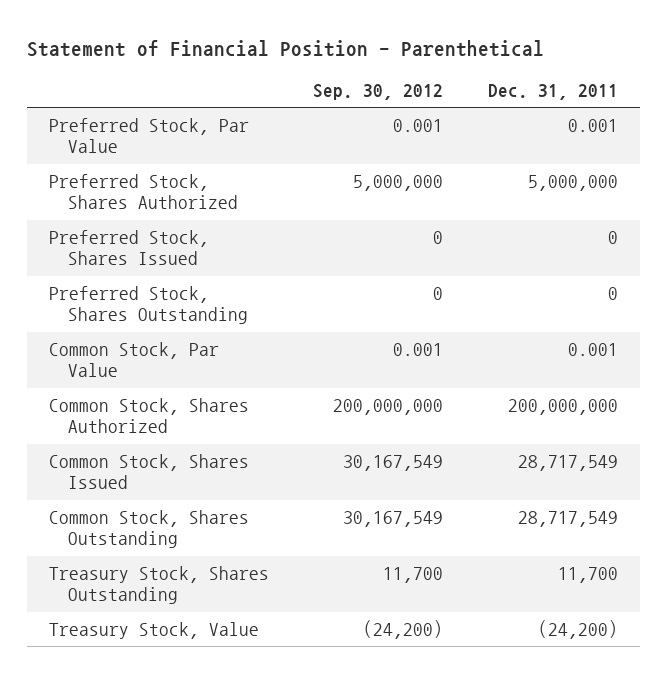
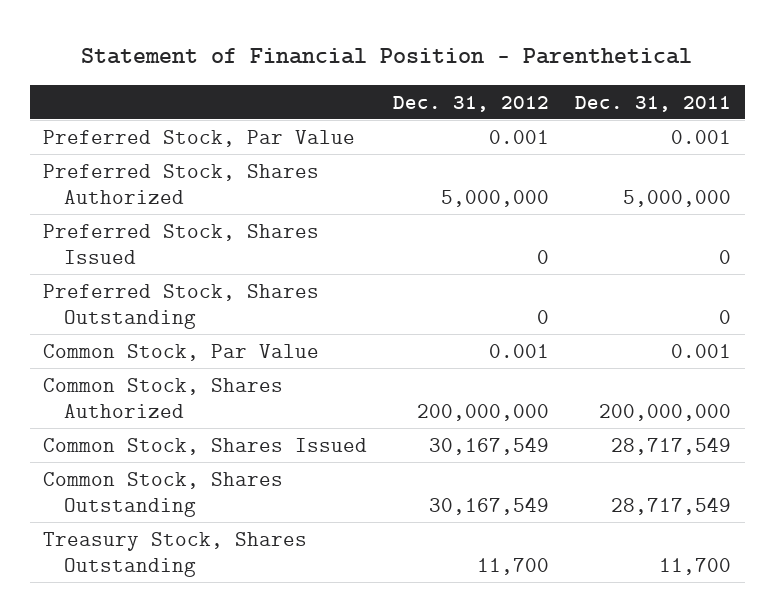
[313,84,444,101] Sep. 30, 2012 -> none
none -> [393,95,550,112] Dec. 31, 2012
[48,621,259,639] Treasury Stock, Value -> none

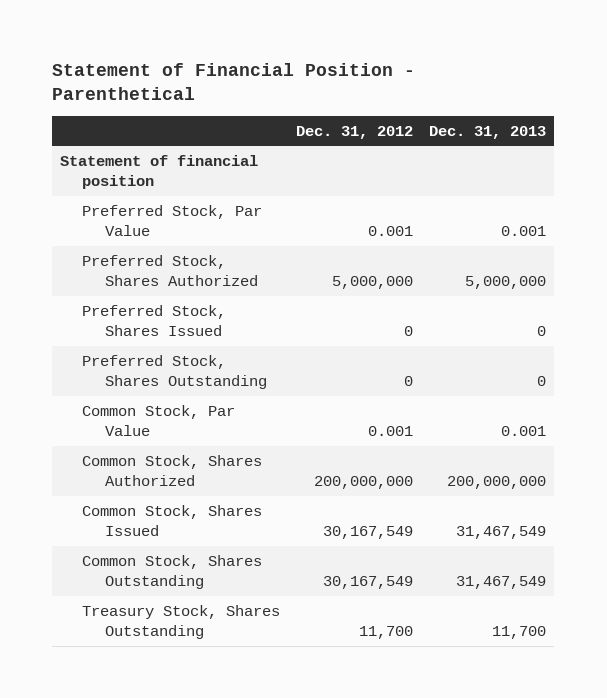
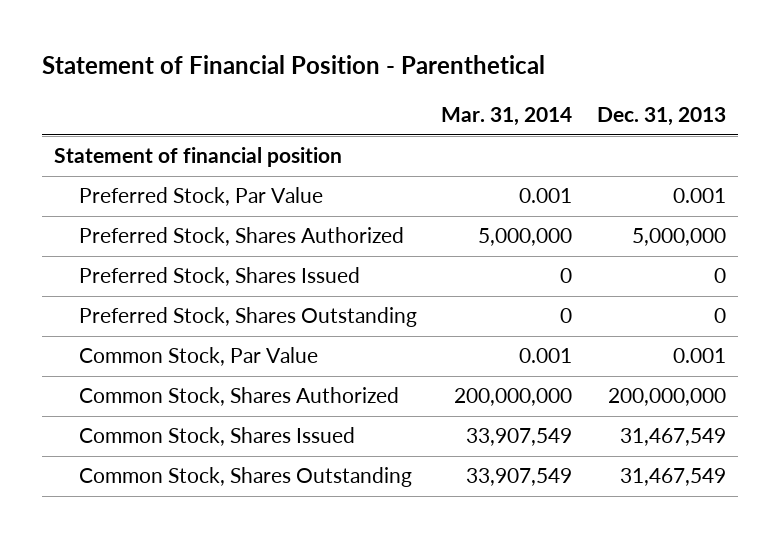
[296,125,414,139] Dec. 31, 2012 -> none
none -> [441,106,573,126] Mar. 31, 2014
[82,605,281,640] Treasury Stock, Shares Outstanding -> none

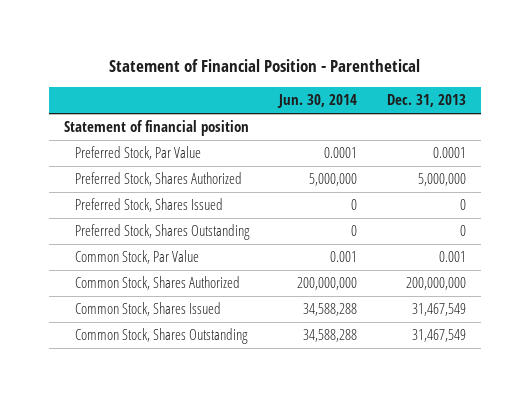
[441,106,573,126] Mar. 31, 2014 -> none
none -> [277,94,358,109] Jun. 30, 2014
[672,188,726,204] 0.001 -> [432,147,466,159] 0.0001

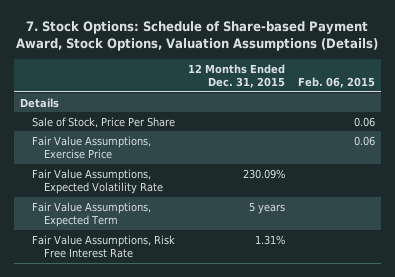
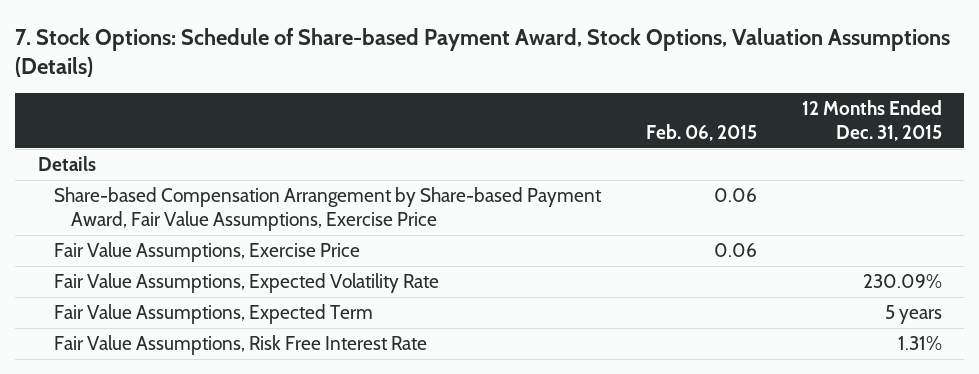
[31,116,175,128] Sale of Stock, Price Per Share -> none
none -> [54,187,603,232] Share-based Compensation Arrangement by Share-based Payment Award, Fair Value Assumptions, Exercise Price

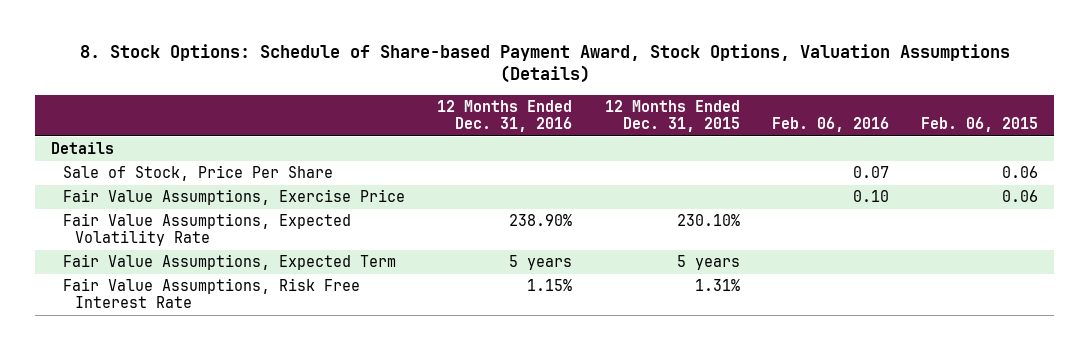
[15,27,951,78] 7. Stock Options: Schedule of Share-based Payment Award, Stock Options, Valuation Assumptions (Details) -> [79,43,1010,84] 8. Stock Options: Schedule of Share-based Payment Award, Stock Options, Valuation Assumptions (Details)
none -> [437,99,573,132] 12 Months Ended Dec. 31, 2016
none -> [771,116,889,132] Feb. 06, 2016
[54,187,603,232] Share-based Compensation Arrangement by Share-based Payment Award, Fair Value Assumptions, Exercise Price -> none
none -> [63,165,334,182] Sale of Stock, Price Per Share
[862,274,942,289] 230.09% -> [676,214,740,227] 230.10%

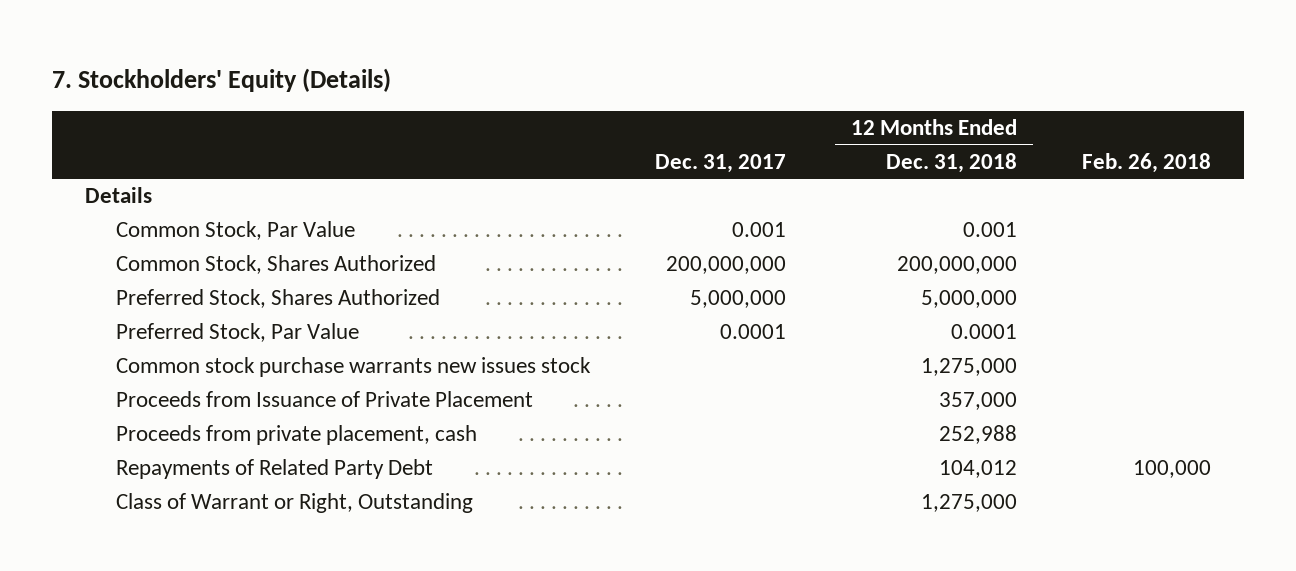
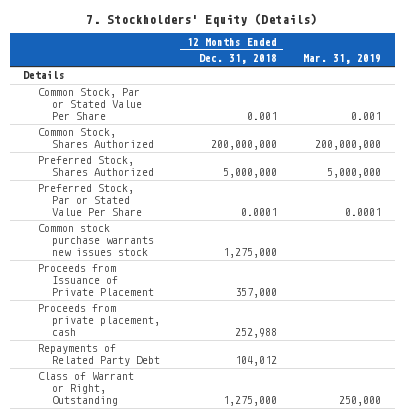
[655,153,787,173] Dec. 31, 2017 -> none
[1082,152,1212,173] Feb. 26, 2018 -> none
none -> [303,54,382,65] Mar. 31, 2019
[116,221,356,241] Common Stock, Par Value -> [37,88,142,120] Common Stock, Par or Stated Value Per Share
[116,323,360,343] Preferred Stock, Par Value -> [37,184,142,216] Preferred Stock, Par or Stated Value Per Share

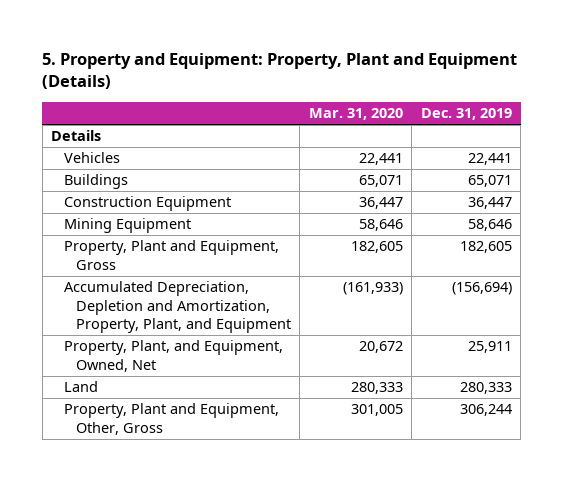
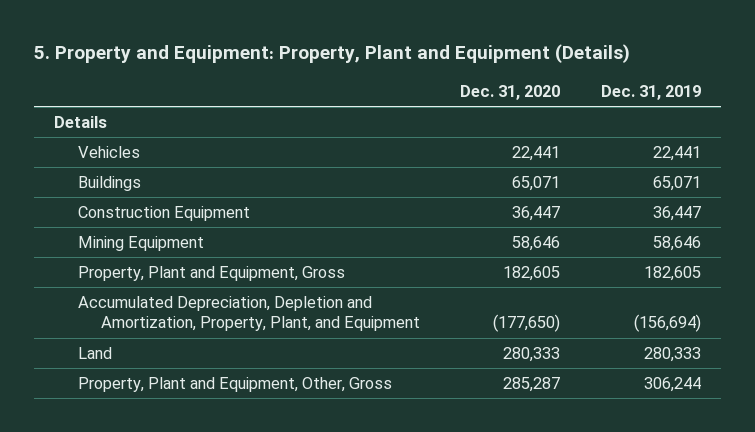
[308,108,403,121] Mar. 31, 2020 -> none
none -> [460,84,561,100] Dec. 31, 2020
[63,340,283,372] Property, Plant, and Equipment, Owned, Net -> none

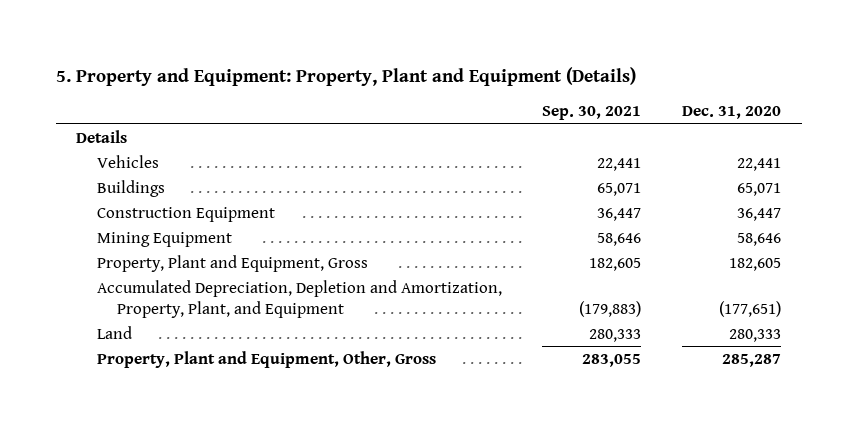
[600,84,701,100] Dec. 31, 2019 -> none
none -> [542,106,642,121] Sep. 30, 2021
[493,314,561,333] (177,650) -> [719,300,782,317] (177,651)

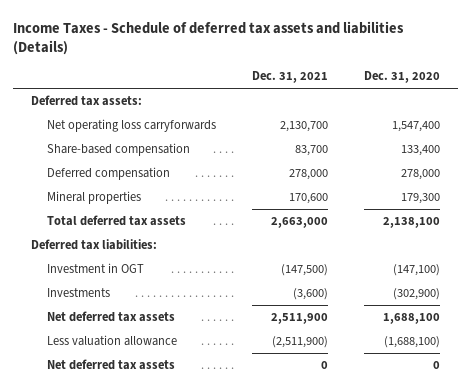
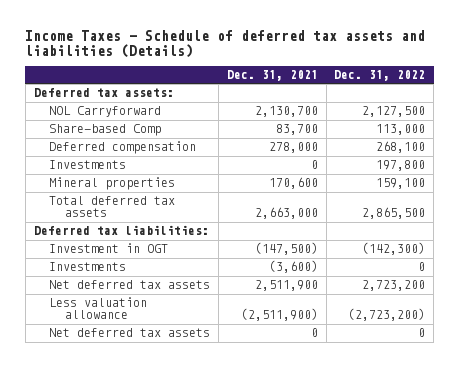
[363,71,440,84] Dec. 31, 2020 -> none
none -> [334,69,426,81] Dec. 31, 2022
[47,119,217,133] Net operating loss carryforwards -> [49,106,162,118] NOL Carryforward
[47,143,191,157] Share-based compensation -> [49,124,162,137] Share-based Comp
none -> [49,160,127,170] Investments

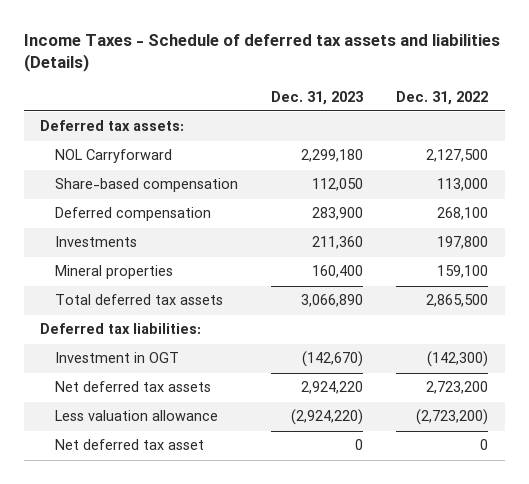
[226,69,318,81] Dec. 31, 2021 -> none
none -> [271,90,364,105] Dec. 31, 2023
[49,124,162,137] Share-based Comp -> [54,178,238,193] Share-based compensation
[49,262,127,272] Investments -> none
[49,328,211,338] Net deferred tax assets -> [54,439,204,451] Net deferred tax asset

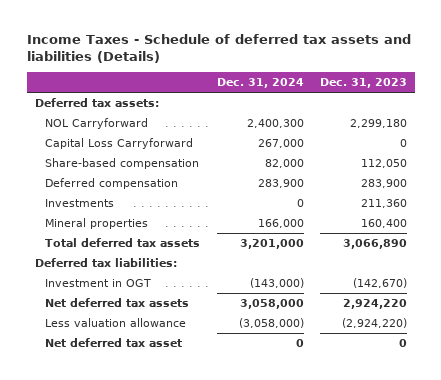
[396,90,489,105] Dec. 31, 2022 -> none
none -> [216,78,304,89] Dec. 31, 2024
none -> [45,137,194,149] Capital Loss Carryforward

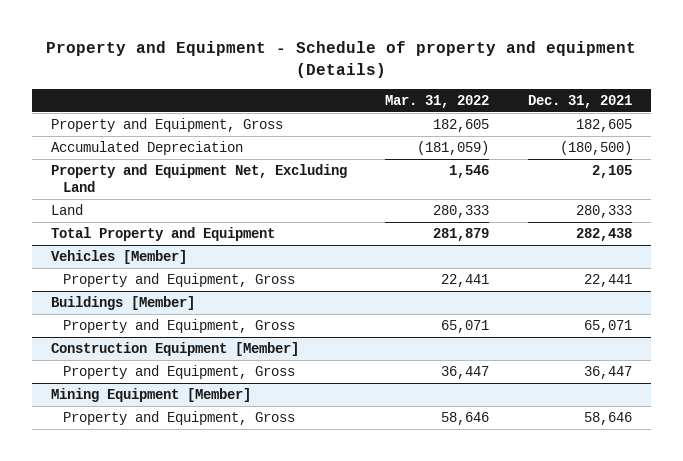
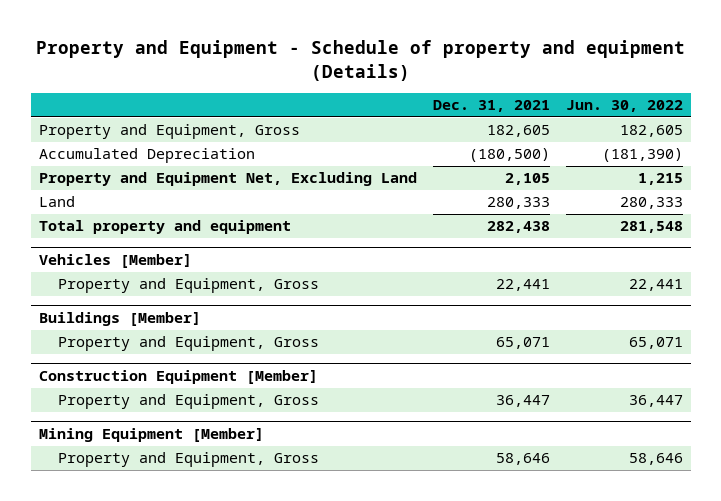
[385,95,490,109] Mar. 31, 2022 -> none
none -> [565,100,683,113] Jun. 30, 2022
[51,227,276,242] Total Property and Equipment -> [38,220,291,235] Total property and equipment

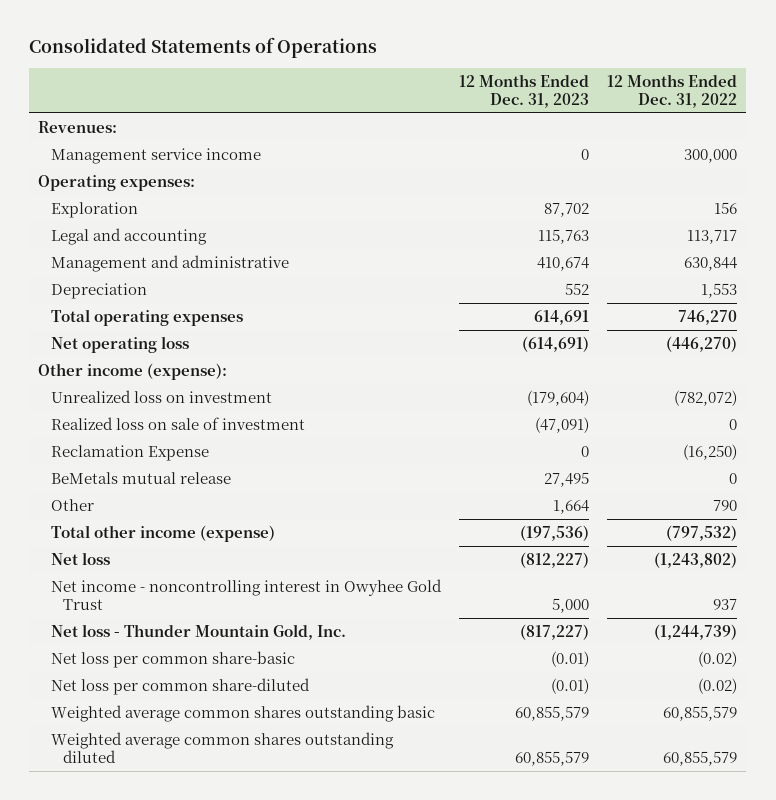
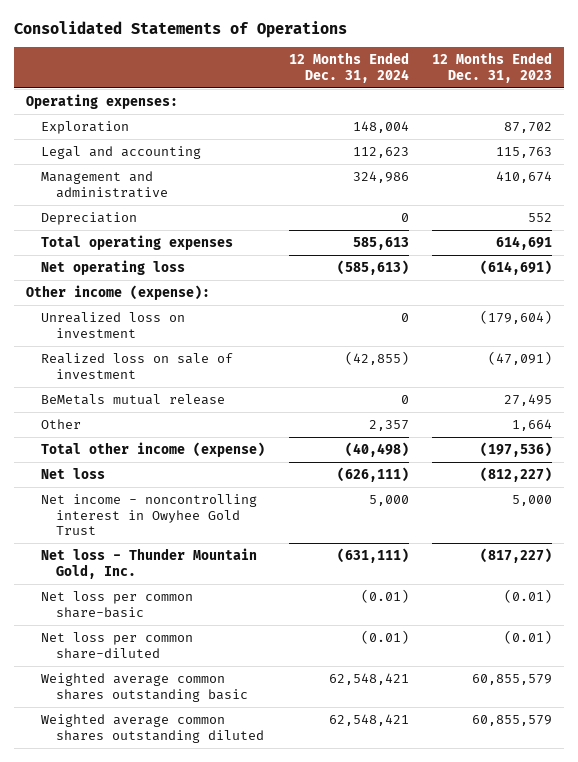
[607,73,738,108] 12 Months Ended Dec. 31, 2022 -> none
none -> [288,52,409,83] 12 Months Ended Dec. 31, 2024
[38,121,118,134] Revenues: -> none
[50,148,261,165] Management service income -> none
[50,445,209,462] Reclamation Expense -> none

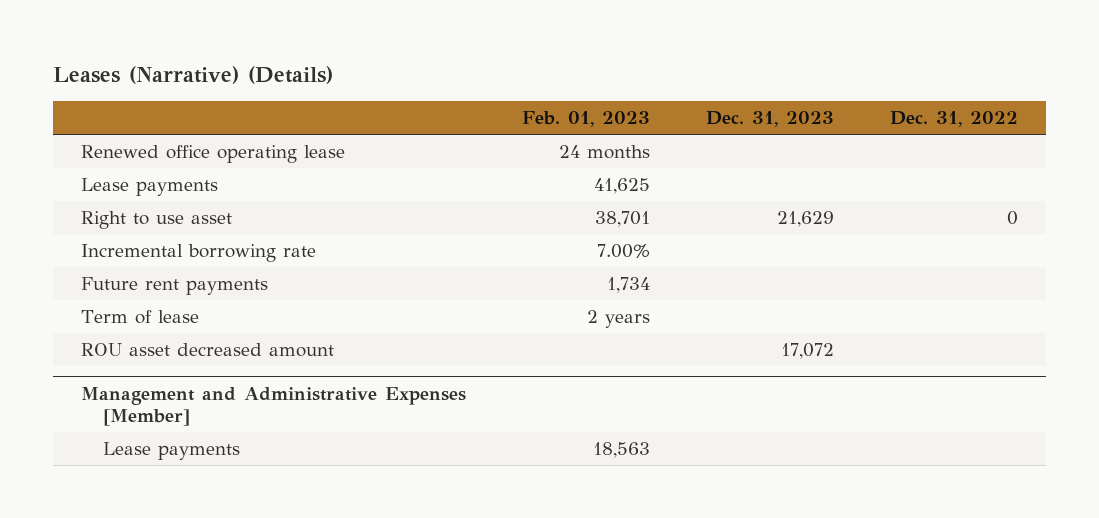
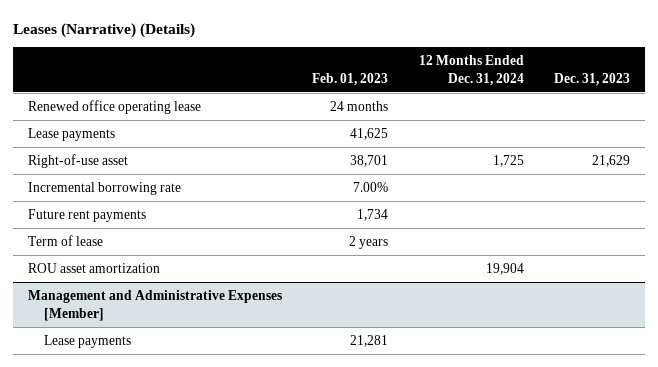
[890,111,1019,128] Dec. 31, 2022 -> none
none -> [418,55,524,86] 12 Months Ended Dec. 31, 2024
[80,210,232,229] Right to use asset -> [27,153,128,168] Right-of-use asset
[80,342,334,357] ROU asset decreased amount -> none
none -> [27,262,160,273] ROU asset amortization
[592,441,650,458] 18,563 -> [350,334,389,347] 21,281

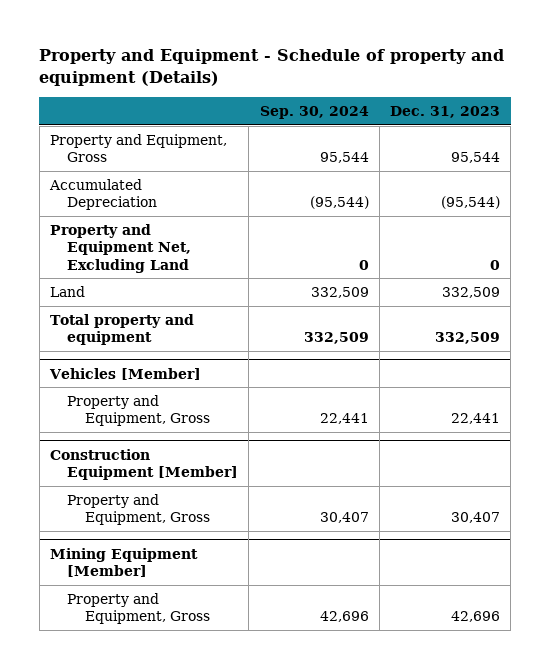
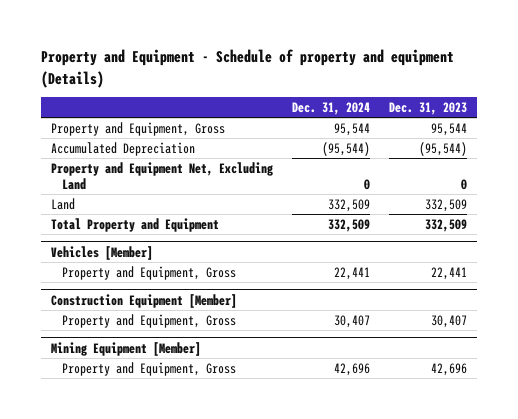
[259,106,369,120] Sep. 30, 2024 -> none
none -> [292,101,371,115] Dec. 31, 2024
[49,313,194,346] Total property and equipment -> [50,217,219,232] Total Property and Equipment

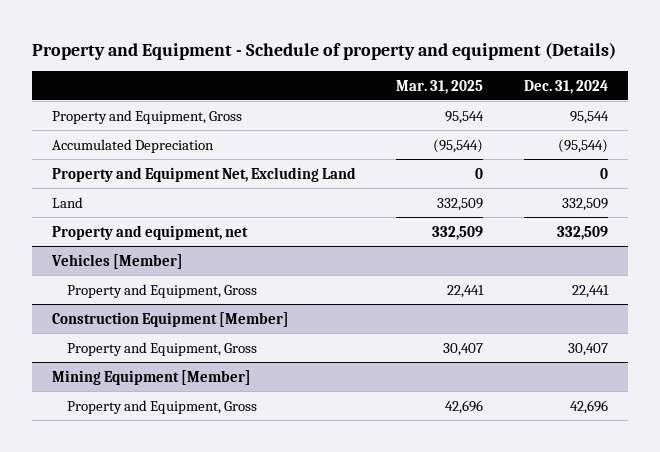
[389,101,468,115] Dec. 31, 2023 -> none
none -> [396,79,484,94] Mar. 31, 2025
[50,217,219,232] Total Property and Equipment -> [52,224,249,240] Property and equipment, net

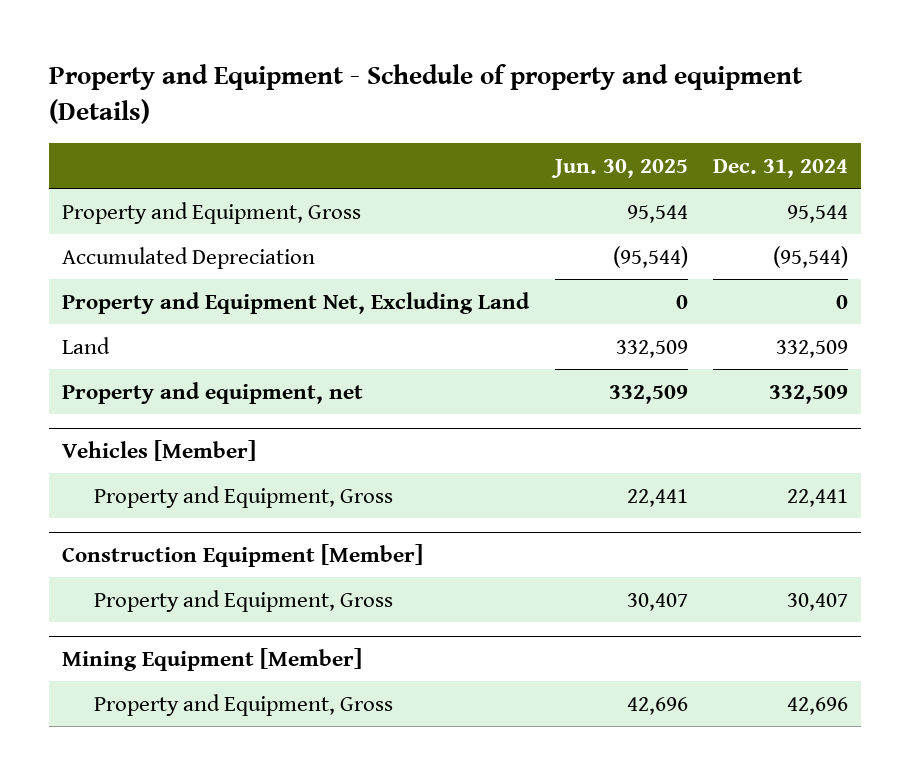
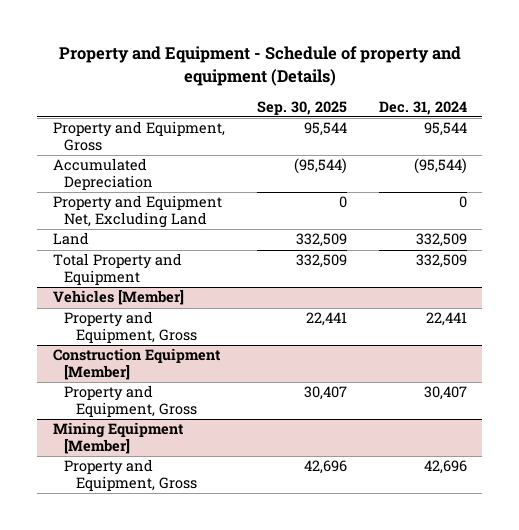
[550,158,688,178] Jun. 30, 2025 -> none
none -> [256,100,347,115] Sep. 30, 2025
[61,381,363,404] Property and equipment, net -> [52,253,182,286] Total Property and Equipment

